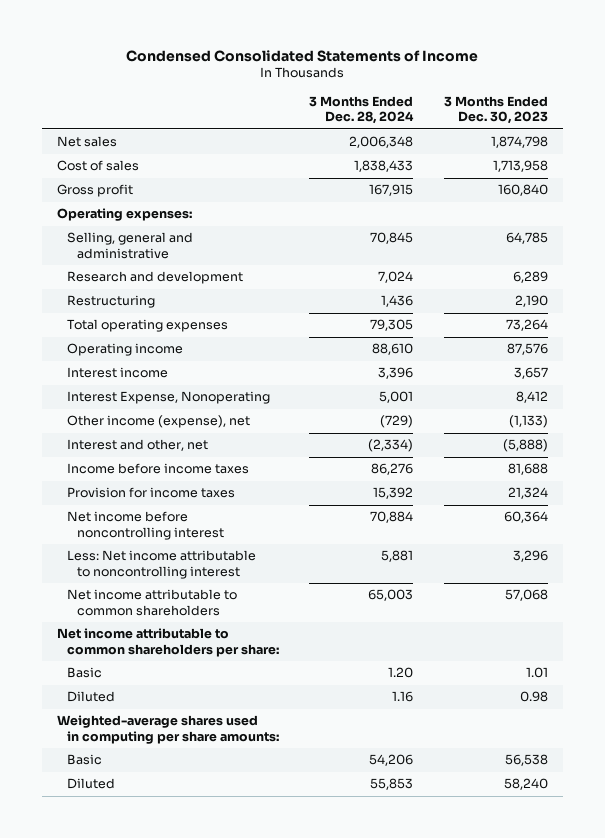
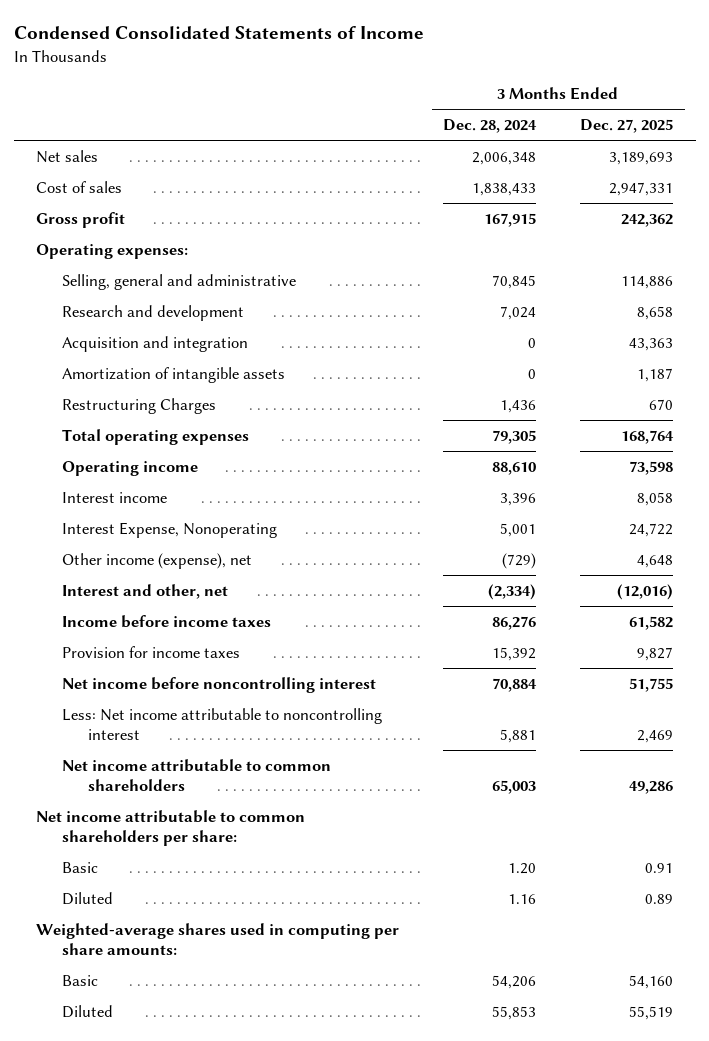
[443,96,548,125] 3 Months Ended Dec. 30, 2023 -> none
none -> [580,119,674,134] Dec. 27, 2025
none -> [62,335,249,352] Acquisition and integration
none -> [62,366,286,383] Amortization of intangible assets
[66,295,155,309] Restructuring -> [62,397,217,414] Restructuring Charges

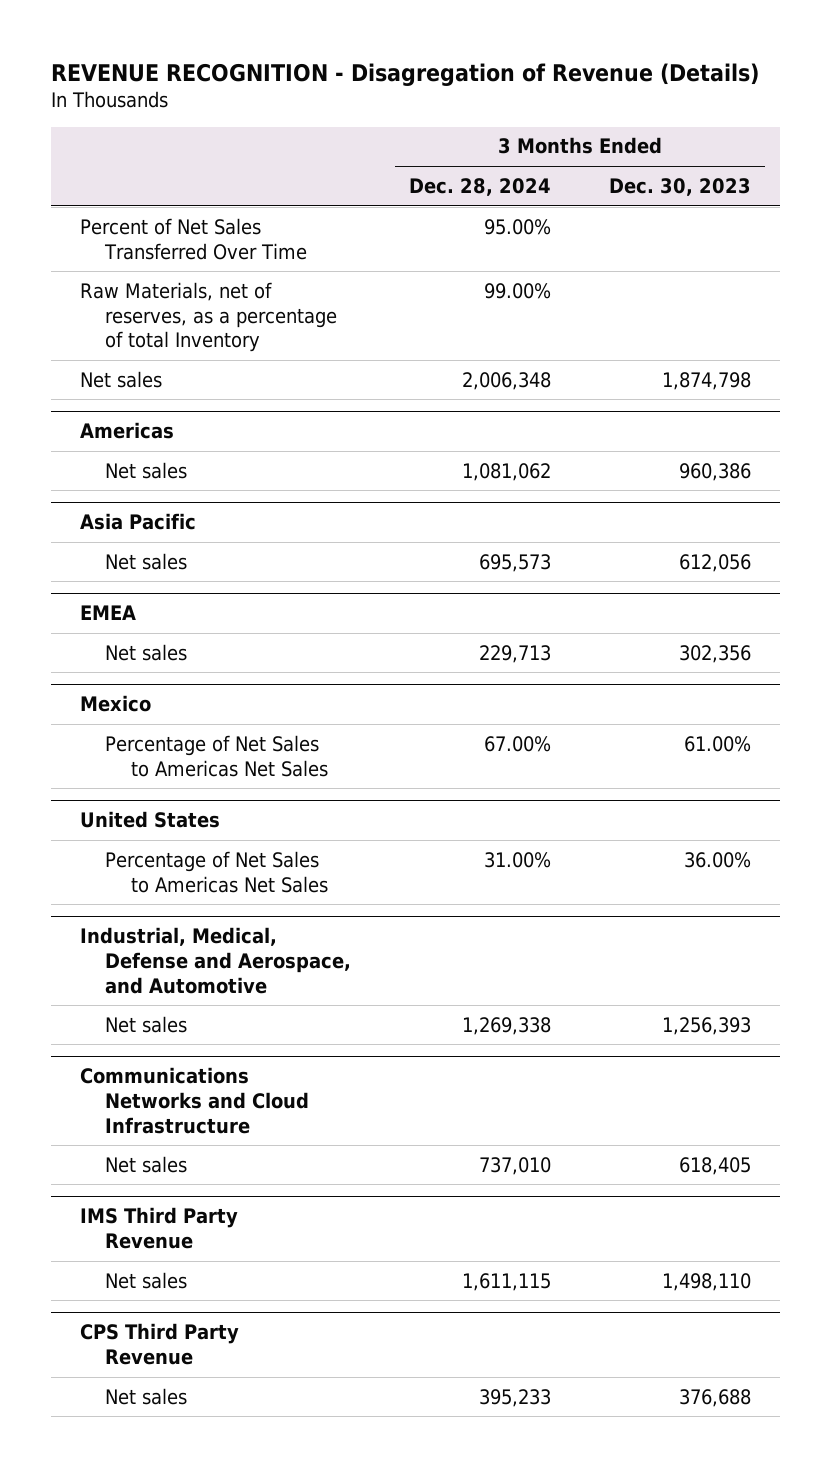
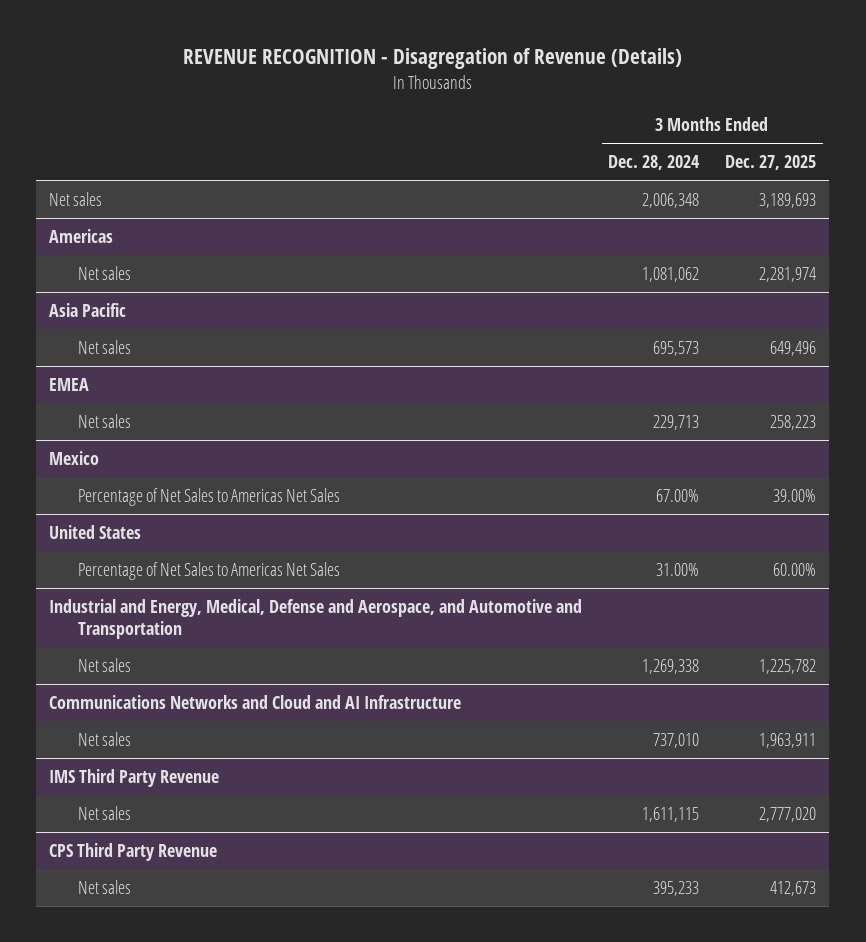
[608,177,751,196] Dec. 30, 2023 -> none
none -> [725,155,817,171] Dec. 27, 2025
[79,217,308,260] Percent of Net Sales Transferred Over Time -> none
[79,281,338,353] Raw Materials, net of reserves, as a percentage of total Inventory -> none
[79,927,352,994] Industrial, Medical, Defense and Aerospace, and Automotive -> [49,598,583,640] Industrial and Energy, Medical, Defense and Aerospace, and Automotive and Transportation
[79,1067,310,1134] Communications Networks and Cloud Infrastructure -> [49,694,462,709] Communications Networks and Cloud and AI Infrastructure

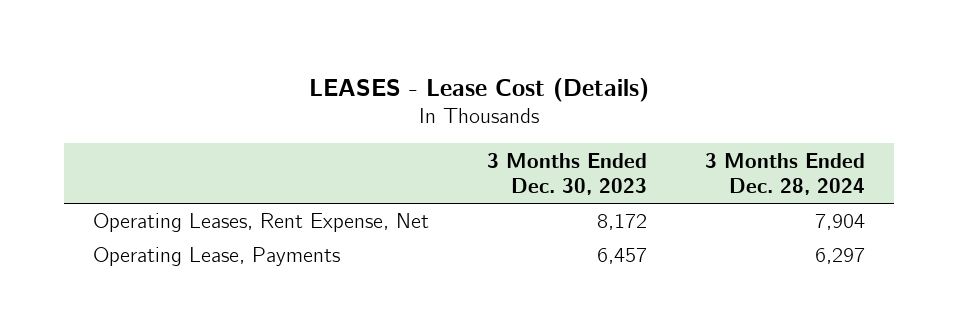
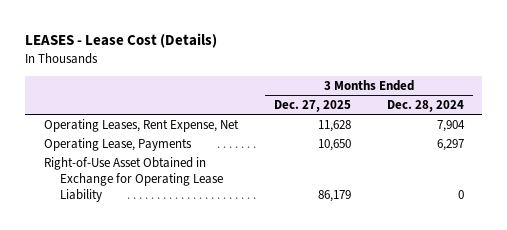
[487,152,648,196] 3 Months Ended Dec. 30, 2023 -> none
none -> [273,100,351,113] Dec. 27, 2025
none -> [43,156,223,203] Right-of-Use Asset Obtained in Exchange for Operating Lease Liability

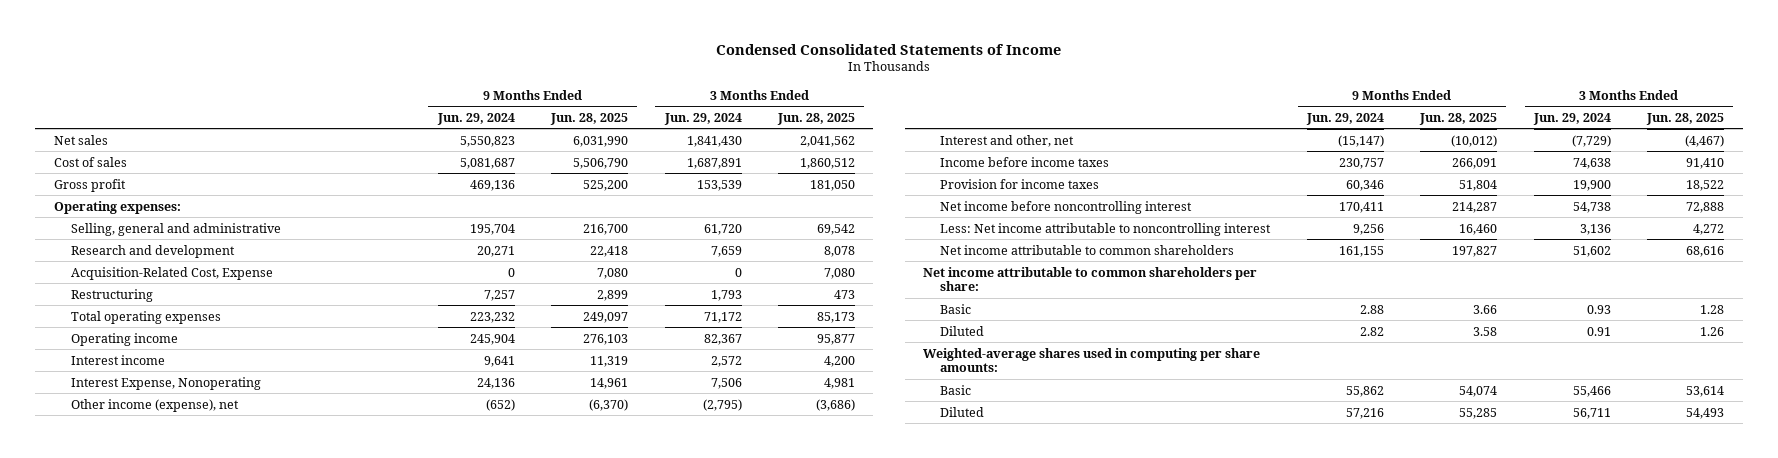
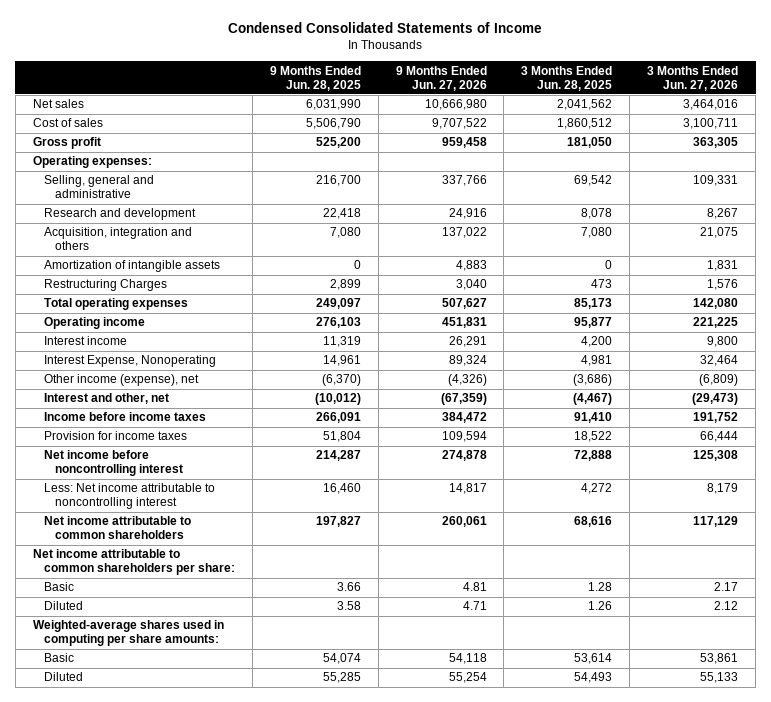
[436,112,515,125] Jun. 29, 2024 -> none
[663,112,742,125] Jun. 29, 2024 -> none
none -> [395,65,487,91] 9 Months Ended Jun. 27, 2026
none -> [647,65,739,91] 3 Months Ended Jun. 27, 2026
[70,266,273,280] Acquisition-Related Cost, Expense -> [43,227,192,251] Acquisition, integration and others
none -> [43,260,220,273] Amortization of intangible assets
[70,288,153,302] Restructuring -> [43,279,167,292] Restructuring Charges

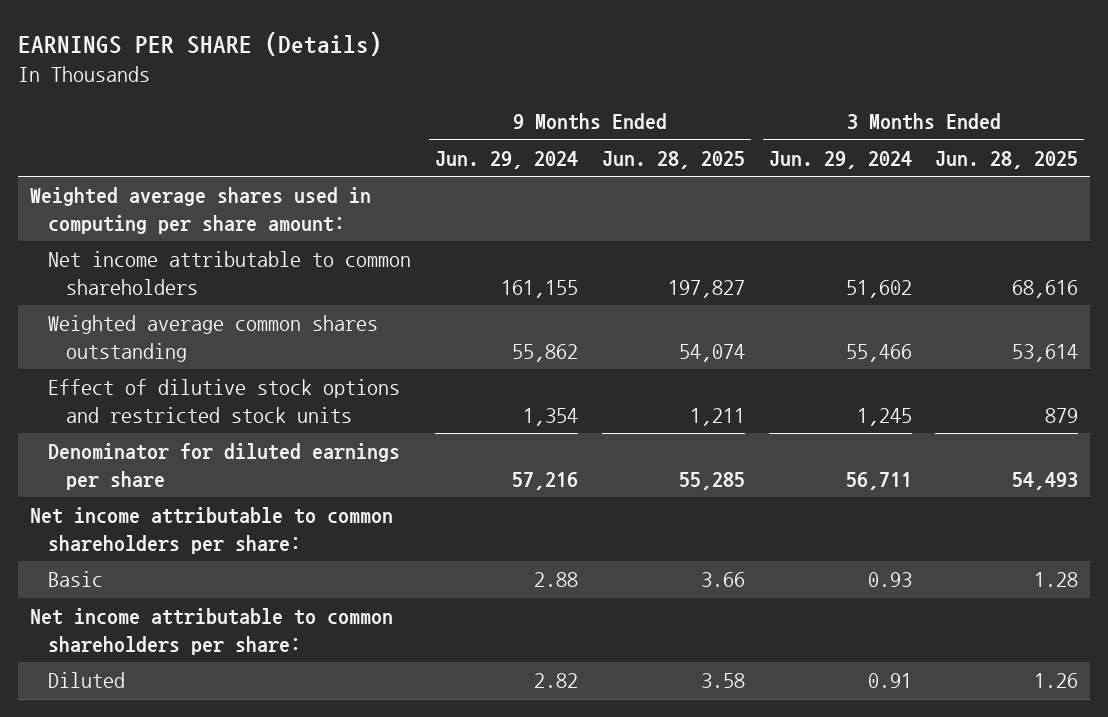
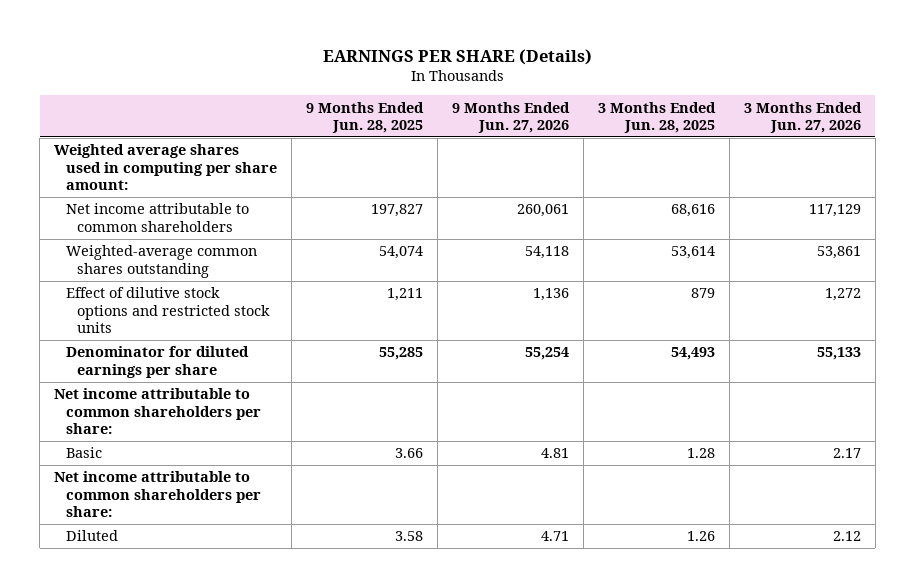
[434,150,578,169] Jun. 29, 2024 -> none
[768,150,912,169] Jun. 29, 2024 -> none
none -> [451,101,570,133] 9 Months Ended Jun. 27, 2026
none -> [743,101,862,133] 3 Months Ended Jun. 27, 2026
[48,315,379,363] Weighted average common shares outstanding -> [65,245,257,278] Weighted-average common shares outstanding

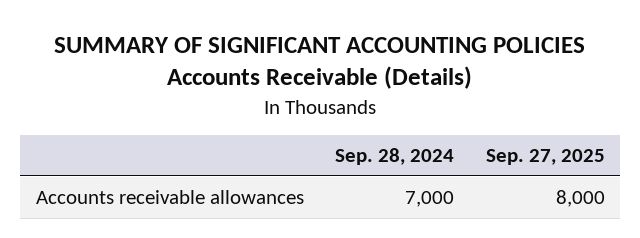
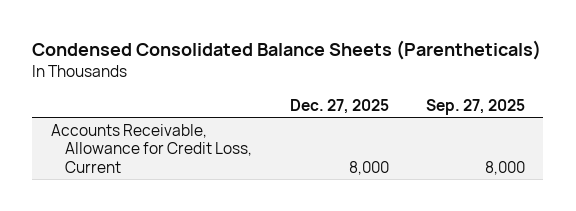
[54,36,586,90] SUMMARY OF SIGNIFICANT ACCOUNTING POLICIES Accounts Receivable (Details) -> [32,40,542,61] Condensed Consolidated Balance Sheets (Parentheticals)
[335,148,455,166] Sep. 28, 2024 -> none
none -> [289,98,389,114] Dec. 27, 2025
[35,190,304,205] Accounts receivable allowances -> [50,123,253,173] Accounts Receivable, Allowance for Credit Loss, Current

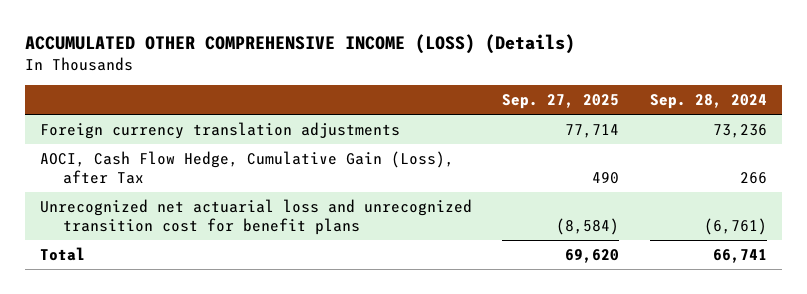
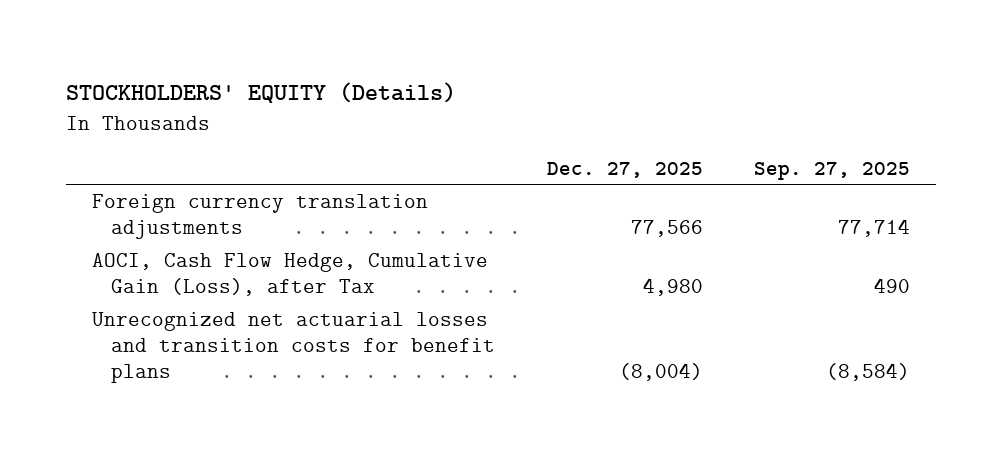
[24,33,575,54] ACCUMULATED OTHER COMPREHENSIVE INCOME (LOSS) (Details) -> [66,82,457,104] STOCKHOLDERS' EQUITY (Details)
[649,94,767,110] Sep. 28, 2024 -> none
none -> [546,161,703,178] Dec. 27, 2025
[40,246,86,261] Total -> none
[40,198,473,235] Unrecognized net actuarial loss and unrecognized transition cost for benefit plans -> [92,311,495,383] Unrecognized net actuarial losses and transition costs for benefit plans

